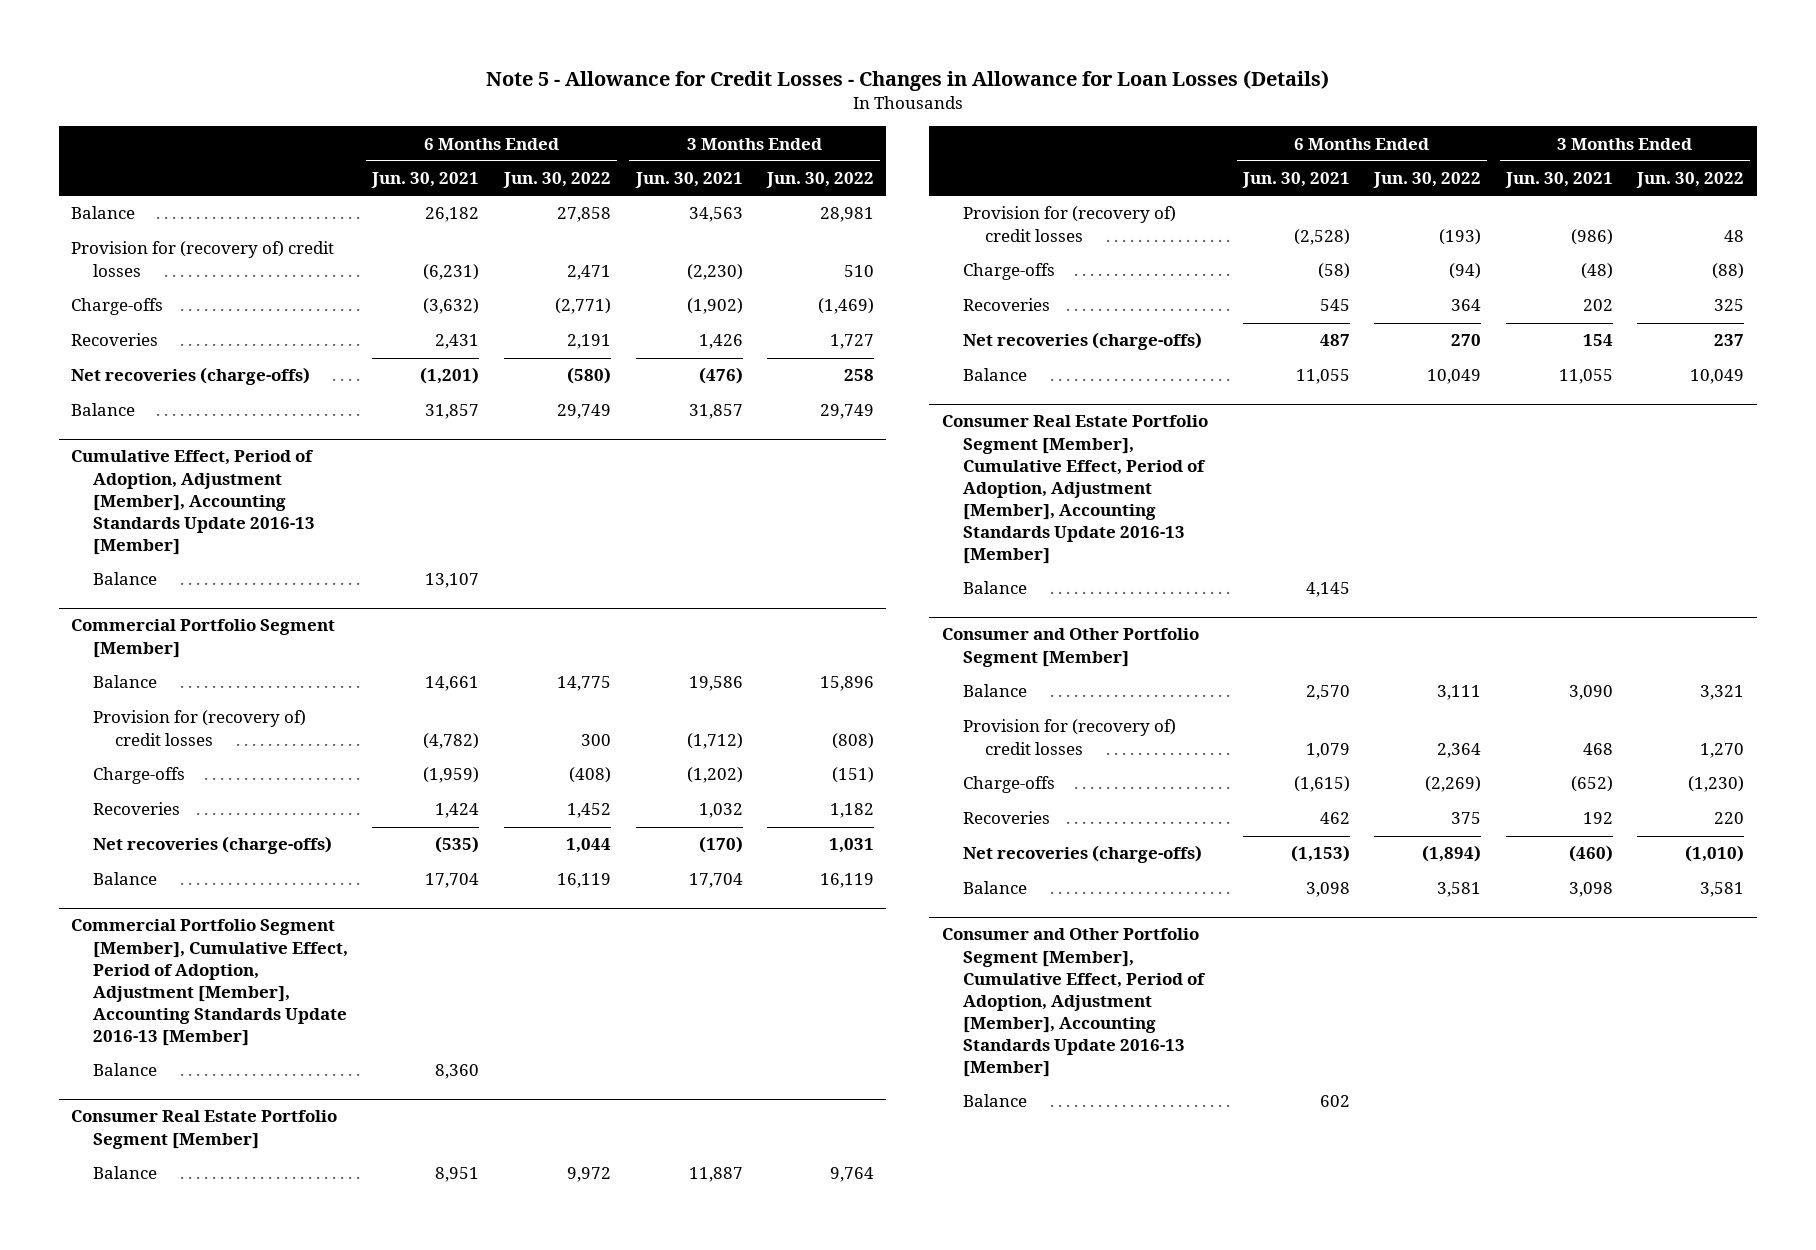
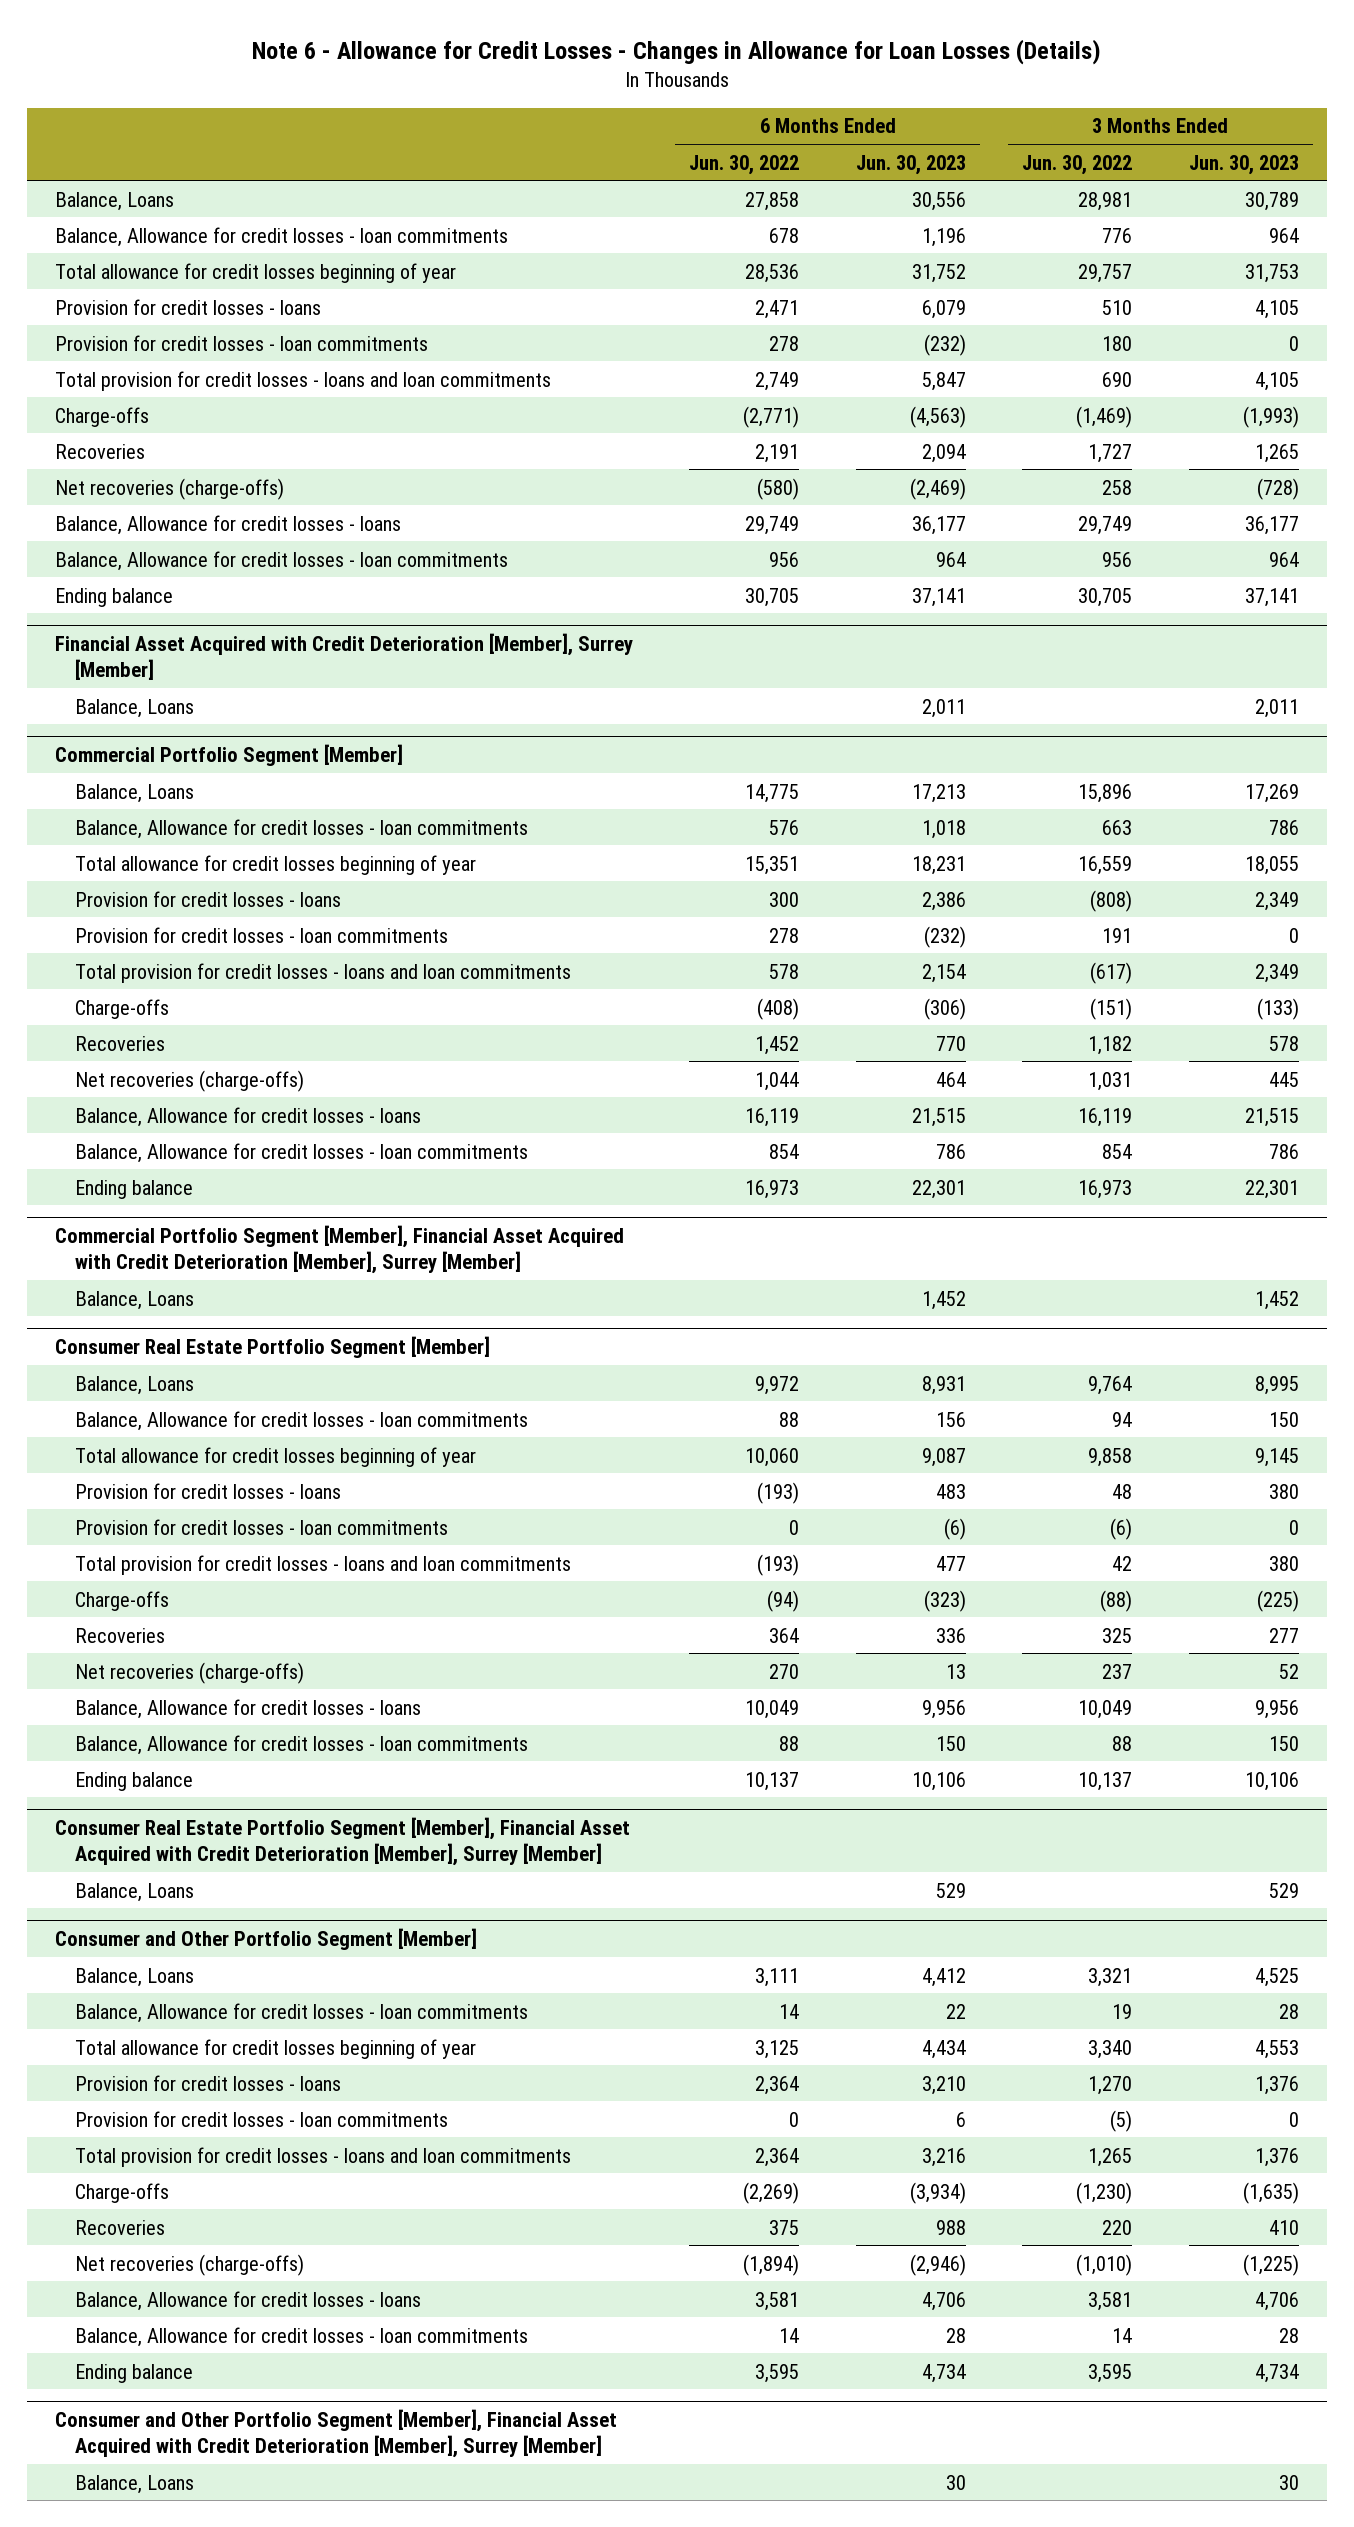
[485,69,1329,91] Note 5 - Allowance for Credit Losses - Changes in Allowance for Loan Losses (Details) -> [251,39,1101,66] Note 6 - Allowance for Credit Losses - Changes in Allowance for Loan Losses (Details)
[371,172,480,189] Jun. 30, 2021 -> none
[634,172,743,189] Jun. 30, 2021 -> none
none -> [855,154,966,175] Jun. 30, 2023
none -> [1188,154,1299,175] Jun. 30, 2023
[71,206,136,220] Balance -> [55,191,175,211] Balance, Loans
none -> [55,226,509,247] Balance, Allowance for credit losses - loan commitments
none -> [55,262,457,283] Total allowance for credit losses beginning of year
[71,241,335,277] Provision for (recovery of) credit losses -> [55,298,322,315] Provision for credit losses - loans
none -> [55,334,429,351] Provision for credit losses - loan commitments
none -> [55,370,552,391] Total provision for credit losses - loans and loan commitments
[71,450,315,555] Cumulative Effect, Period of Adoption, Adjustment [Member], Accounting Standards Update 2016-13 [Member] -> none
[71,403,136,417] Balance -> [55,514,402,535] Balance, Allowance for credit losses - loans
none -> [55,550,509,571] Balance, Allowance for credit losses - loan commitments
none -> [55,587,174,607] Ending balance
none -> [55,633,634,681] Financial Asset Acquired with Credit Deterioration [Member], Surrey [Member]
[92,572,157,586] Balance -> [75,698,195,718] Balance, Loans
[92,675,157,689] Balance -> [75,783,195,803] Balance, Loans
none -> [75,818,529,839] Balance, Allowance for credit losses - loan commitments
none -> [75,854,477,875] Total allowance for credit losses beginning of year
[92,710,306,746] Provision for (recovery of) credit losses -> [75,890,342,907] Provision for credit losses - loans
none -> [75,926,449,943] Provision for credit losses - loan commitments
none -> [75,962,572,983] Total provision for credit losses - loans and loan commitments
[71,919,348,1046] Commercial Portfolio Segment [Member], Cumulative Effect, Period of Adoption, Adjustment [Member], Accounting Standards Update 2016-13 [Member] -> none
[92,872,157,886] Balance -> [75,1106,422,1127] Balance, Allowance for credit losses - loans
none -> [75,1142,529,1163] Balance, Allowance for credit losses - loan commitments
none -> [75,1179,194,1199] Ending balance
none -> [55,1225,625,1275] Commercial Portfolio Segment [Member], Financial Asset Acquired with Credit Deterioration [Member], Surrey [Member]
[92,1063,157,1077] Balance -> [75,1290,195,1310] Balance, Loans
[92,1166,157,1180] Balance -> [75,1375,195,1395] Balance, Loans
none -> [75,1410,529,1431] Balance, Allowance for credit losses - loan commitments
none -> [75,1446,477,1467] Total allowance for credit losses beginning of year
[963,206,1177,242] Provision for (recovery of) credit losses -> [75,1482,342,1499] Provision for credit losses - loans
none -> [75,1518,449,1535] Provision for credit losses - loan commitments
none -> [75,1554,572,1575] Total provision for credit losses - loans and loan commitments
[941,415,1208,564] Consumer Real Estate Portfolio Segment [Member], Cumulative Effect, Period of Adoption, Adjustment [Member], Accounting Standards Update 2016-13 [Member] -> none
[963,368,1028,382] Balance -> [75,1698,422,1719] Balance, Allowance for credit losses - loans
none -> [75,1734,529,1755] Balance, Allowance for credit losses - loan commitments
none -> [75,1771,194,1791] Ending balance
none -> [55,1817,631,1867] Consumer Real Estate Portfolio Segment [Member], Financial Asset Acquired with Credit Deterioration [Member], Surrey [Member]
[963,581,1028,595] Balance -> [75,1882,195,1902] Balance, Loans
[963,684,1028,698] Balance -> [75,1967,195,1987] Balance, Loans
none -> [75,2002,529,2023] Balance, Allowance for credit losses - loan commitments
none -> [75,2038,477,2059] Total allowance for credit losses beginning of year
[963,719,1177,755] Provision for (recovery of) credit losses -> [75,2074,342,2091] Provision for credit losses - loans
none -> [75,2110,449,2127] Provision for credit losses - loan commitments
none -> [75,2146,572,2167] Total provision for credit losses - loans and loan commitments
[941,928,1207,1077] Consumer and Other Portfolio Segment [Member], Cumulative Effect, Period of Adoption, Adjustment [Member], Accounting Standards Update 2016-13 [Member] -> none
[963,881,1028,895] Balance -> [75,2290,422,2311] Balance, Allowance for credit losses - loans
none -> [75,2326,529,2347] Balance, Allowance for credit losses - loan commitments
none -> [75,2363,194,2383] Ending balance
none -> [55,2409,618,2459] Consumer and Other Portfolio Segment [Member], Financial Asset Acquired with Credit Deterioration [Member], Surrey [Member]
[963,1094,1028,1108] Balance -> [75,2474,195,2494] Balance, Loans

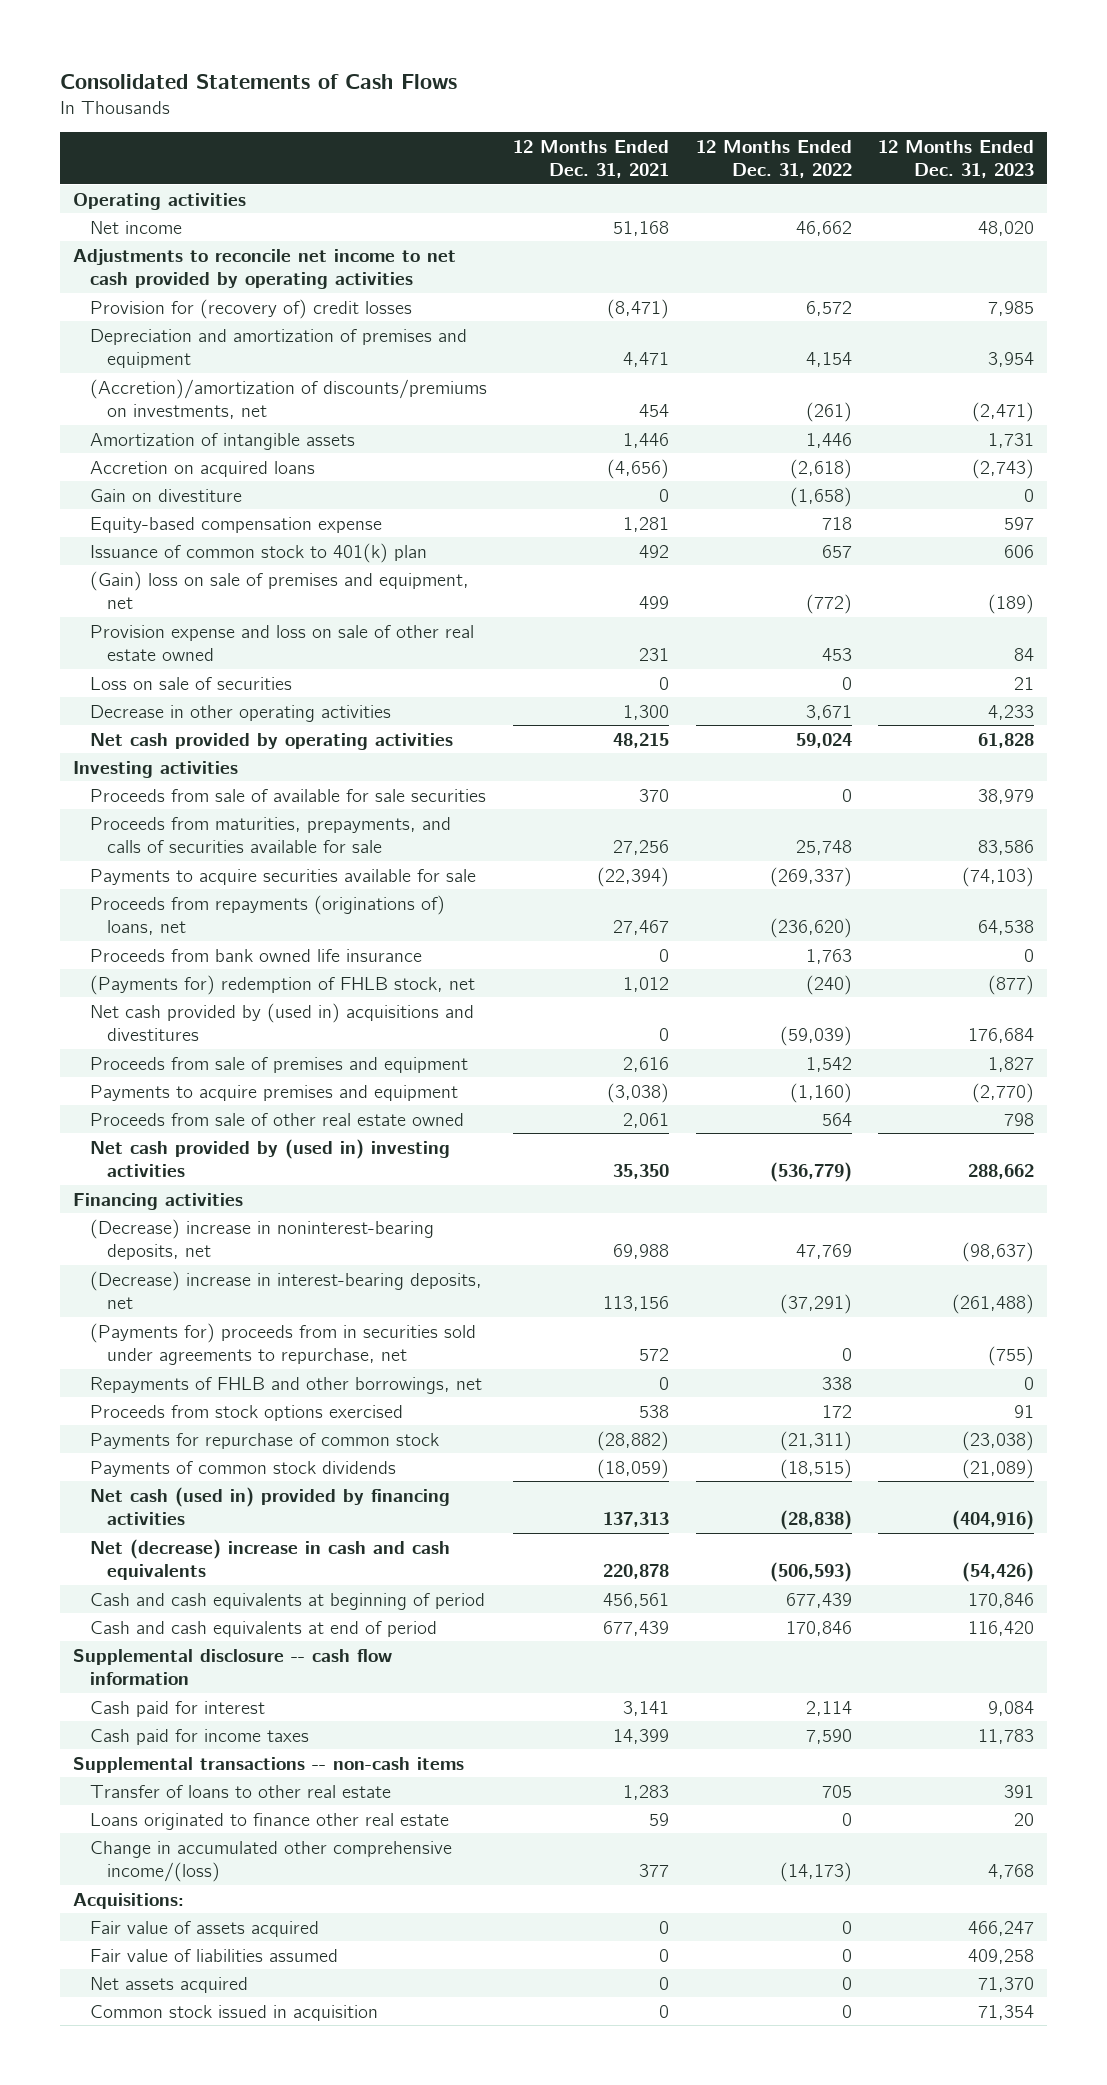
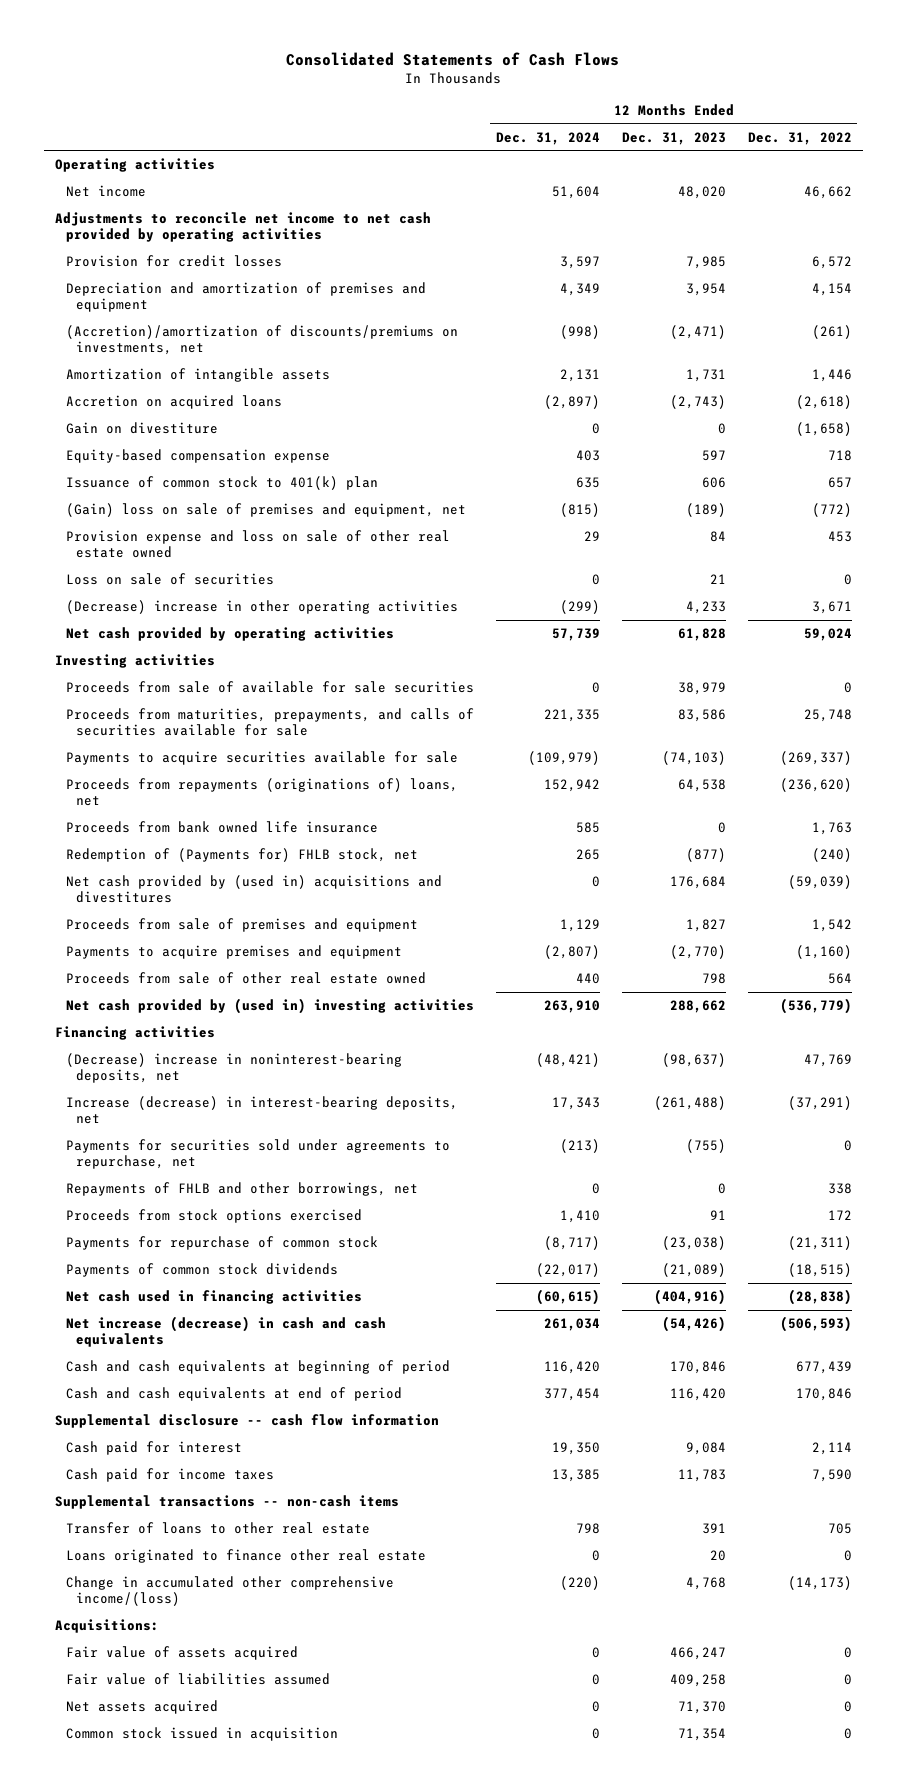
[513,139,670,179] 12 Months Ended Dec. 31, 2021 -> none
none -> [495,131,600,145] Dec. 31, 2024
[90,298,413,319] Provision for (recovery of) credit losses -> [65,255,282,268] Provision for credit losses
[90,704,392,722] Decrease in other operating activities -> [65,600,458,615] (Decrease) increase in other operating activities
[90,974,476,995] (Payments for) redemption of FHLB stock, net -> [65,848,418,863] Redemption of (Payments for) FHLB stock, net
[90,1270,483,1309] (Decrease) increase in interest-bearing deposits, net -> [65,1096,458,1124] Increase (decrease) in interest-bearing deposits, net
[90,1322,477,1365] (Payments for) proceeds from in securities sold under agreements to repurchase, net -> [65,1139,450,1169] Payments for securities sold under agreements to repurchase, net
[90,1486,451,1525] Net cash (used in) provided by financing activities -> [65,1290,362,1305] Net cash used in financing activities
[90,1538,451,1580] Net (decrease) increase in cash and cash equivalents -> [65,1316,386,1347] Net increase (decrease) in cash and cash equivalents

